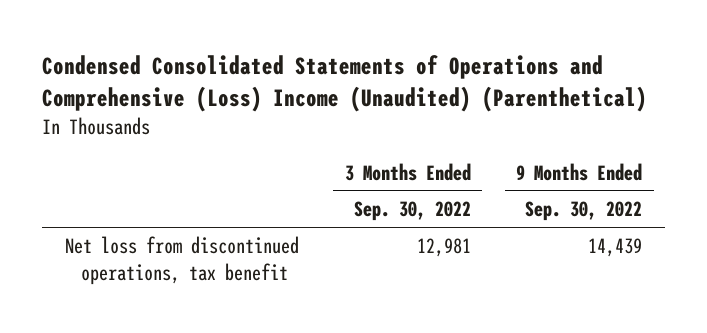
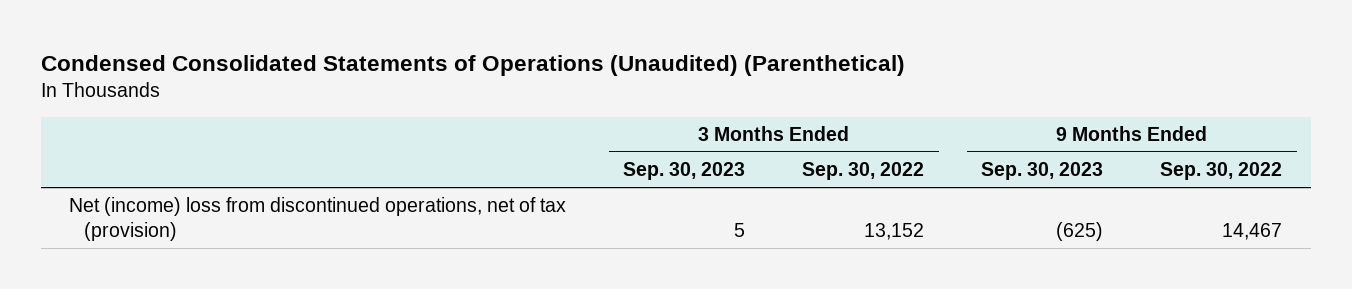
[41,54,647,112] Condensed Consolidated Statements of Operations and Comprehensive (Loss) Income (Unaudited) (Parenthetical) -> [40,54,905,76] Condensed Consolidated Statements of Operations (Unaudited) (Parenthetical)
none -> [623,162,746,181] Sep. 30, 2023
none -> [981,162,1104,181] Sep. 30, 2023
[64,236,299,285] Net loss from discontinued operations, tax benefit -> [69,197,567,242] Net (income) loss from discontinued operations, net of tax (provision)
[416,238,471,258] 12,981 -> [864,223,925,241] 13,152
[588,238,643,258] 14,439 -> [1222,223,1283,241] 14,467

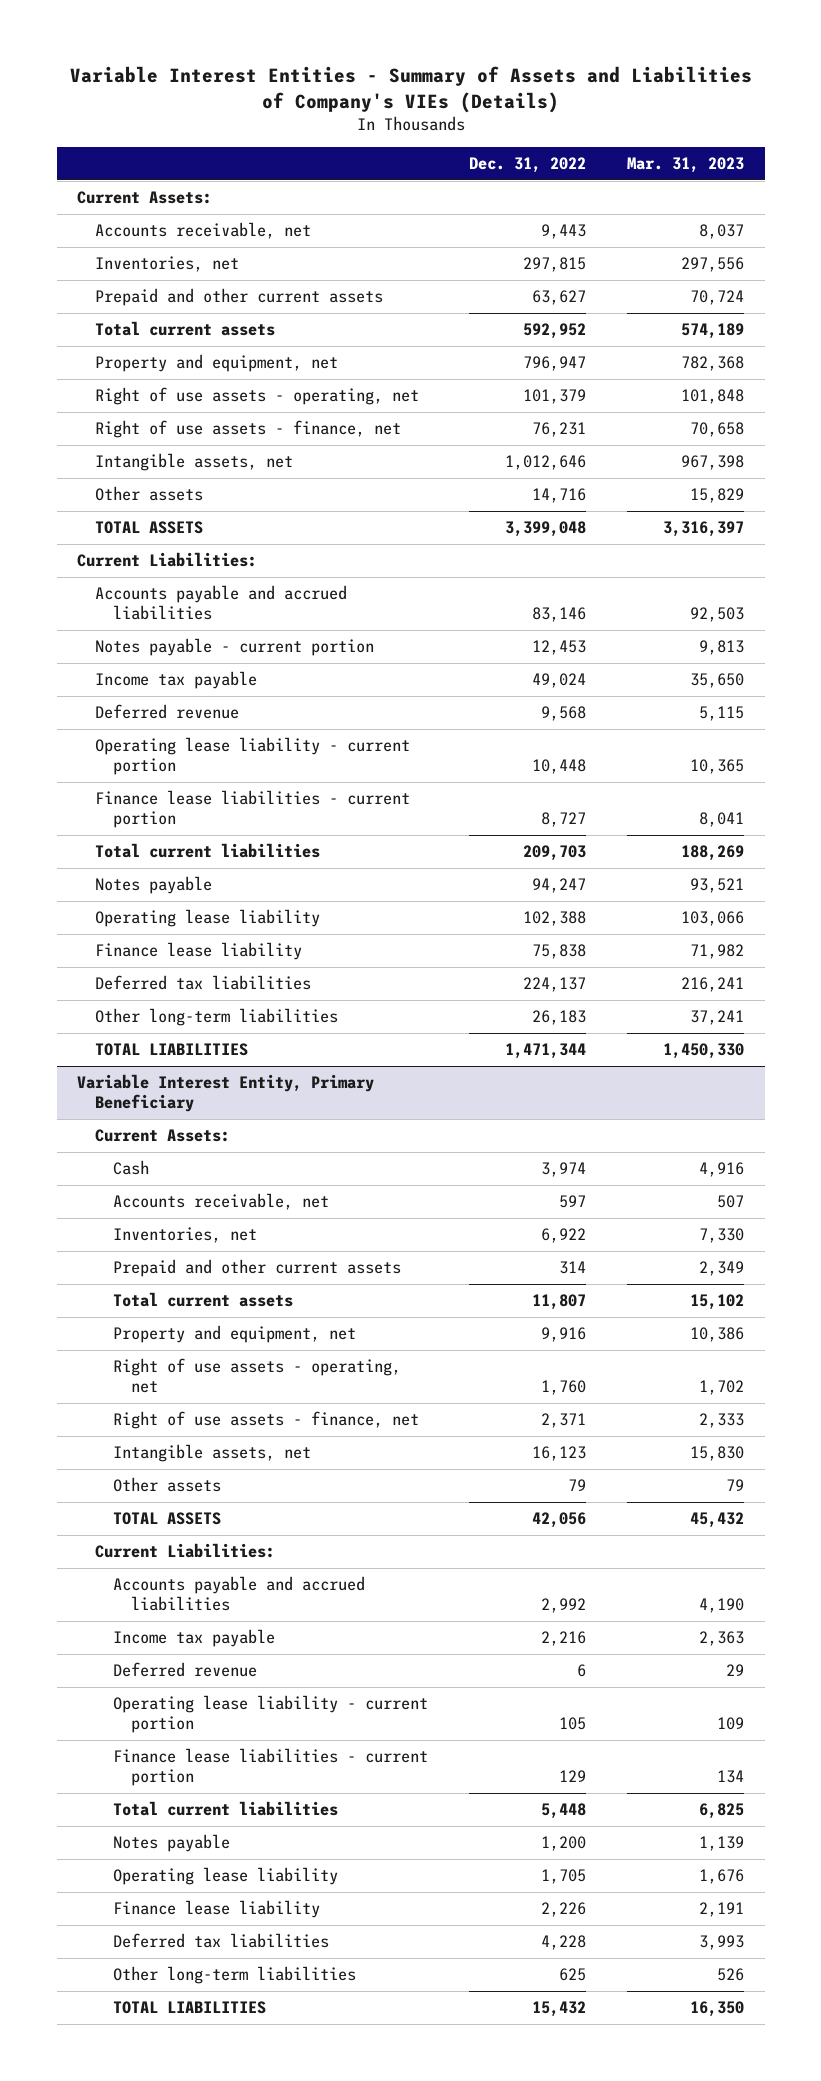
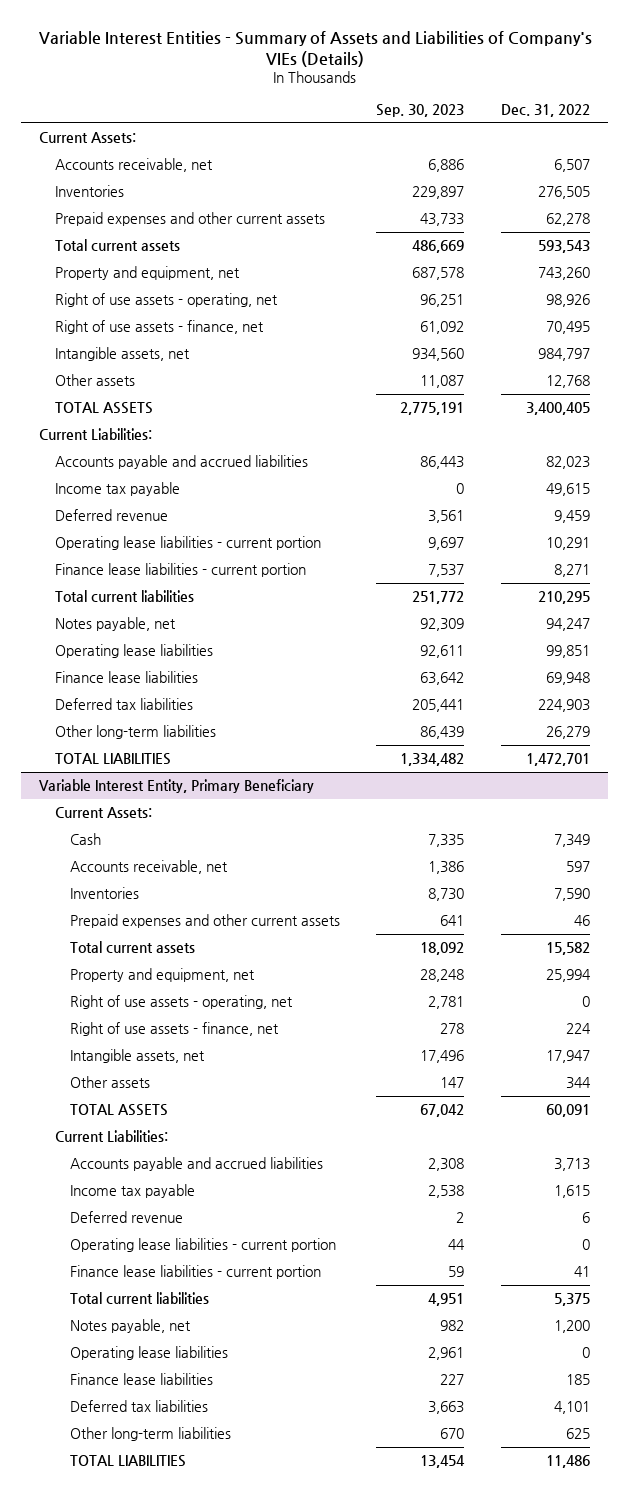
[627,156,745,173] Mar. 31, 2023 -> none
none -> [376,103,465,117] Sep. 30, 2023
[541,224,587,240] 9,443 -> [553,159,590,173] 6,507
[95,256,240,273] Inventories, net -> [54,185,124,198] Inventories
[523,257,587,273] 297,815 -> [537,186,590,200] 276,505
[95,288,384,307] Prepaid and other current assets -> [54,212,325,227] Prepaid expenses and other current assets
[532,290,587,306] 63,627 -> [545,213,590,227] 62,278
[523,323,587,340] 592,952 -> [537,240,590,254] 593,543
[523,356,587,372] 796,947 -> [537,267,590,281] 743,260
[523,389,587,405] 101,379 -> [545,294,590,308] 98,926
[532,422,587,438] 76,231 -> [545,321,590,335] 70,495
[505,455,587,471] 1,012,646 -> [537,348,590,362] 984,797
[532,488,587,504] 14,716 -> [545,375,590,389] 12,768
[505,521,587,538] 3,399,048 -> [525,402,590,416] 3,400,405
[95,638,375,657] Notes payable - current portion -> none
[532,607,587,623] 83,146 -> [545,456,590,470] 82,023
[532,673,587,689] 49,024 -> [545,483,590,497] 49,615
[541,706,587,722] 9,568 -> [553,510,590,524] 9,459
[95,737,411,776] Operating lease liability - current portion -> [54,536,321,551] Operating lease liabilities - current portion
[532,759,587,775] 10,448 -> [545,537,590,551] 10,291
[541,812,587,828] 8,727 -> [553,564,590,578] 8,271
[523,845,587,862] 209,703 -> [537,591,590,605] 210,295
[95,876,213,895] Notes payable -> [54,617,176,632] Notes payable, net
[95,909,321,928] Operating lease liability -> [54,644,213,659] Operating lease liabilities
[523,911,587,927] 102,388 -> [545,645,590,659] 99,851
[95,942,303,961] Finance lease liability -> [54,671,198,684] Finance lease liabilities
[532,944,587,960] 75,838 -> [545,672,590,686] 69,948
[523,977,587,993] 224,137 -> [537,699,590,713] 224,903
[532,1010,587,1026] 26,183 -> [545,726,590,740] 26,279
[505,1043,587,1060] 1,471,344 -> [525,753,590,767] 1,472,701
[541,1162,587,1178] 3,974 -> [553,834,590,848] 7,349
[113,1227,258,1244] Inventories, net -> [70,887,140,900] Inventories
[541,1228,587,1244] 6,922 -> [553,888,590,902] 7,590
[113,1259,402,1278] Prepaid and other current assets -> [70,914,341,929] Prepaid expenses and other current assets
[559,1261,587,1275] 314 -> [573,915,590,927] 46
[532,1294,587,1311] 11,807 -> [545,942,590,956] 15,582
[541,1327,587,1343] 9,916 -> [545,969,591,983] 25,994
[541,1380,587,1396] 1,760 -> [581,996,590,1008] 0
[541,1413,587,1429] 2,371 -> [565,1023,591,1035] 224
[532,1446,587,1462] 16,123 -> [545,1050,590,1064] 17,947
[568,1479,587,1492] 79 -> [565,1077,591,1090] 344
[532,1512,587,1529] 42,056 -> [545,1104,590,1118] 60,091
[541,1598,587,1614] 2,992 -> [553,1158,590,1172] 3,713
[541,1631,587,1647] 2,216 -> [553,1185,590,1199] 1,615
[113,1695,429,1734] Operating lease liability - current portion -> [70,1238,337,1253] Operating lease liabilities - current portion
[559,1717,587,1731] 105 -> [581,1239,590,1251] 0
[559,1770,587,1783] 129 -> [573,1266,590,1278] 41
[541,1803,587,1820] 5,448 -> [553,1293,590,1307] 5,375
[113,1834,231,1853] Notes payable -> [70,1319,192,1334] Notes payable, net
[113,1867,339,1886] Operating lease liability -> [70,1346,229,1361] Operating lease liabilities
[541,1869,587,1885] 1,705 -> [581,1347,590,1359] 0
[113,1900,321,1919] Finance lease liability -> [70,1373,214,1386] Finance lease liabilities
[541,1902,587,1918] 2,226 -> [565,1374,590,1386] 185
[541,1935,587,1951] 4,228 -> [553,1401,590,1415] 4,101
[532,2001,587,2018] 15,432 -> [545,1455,590,1469] 11,486

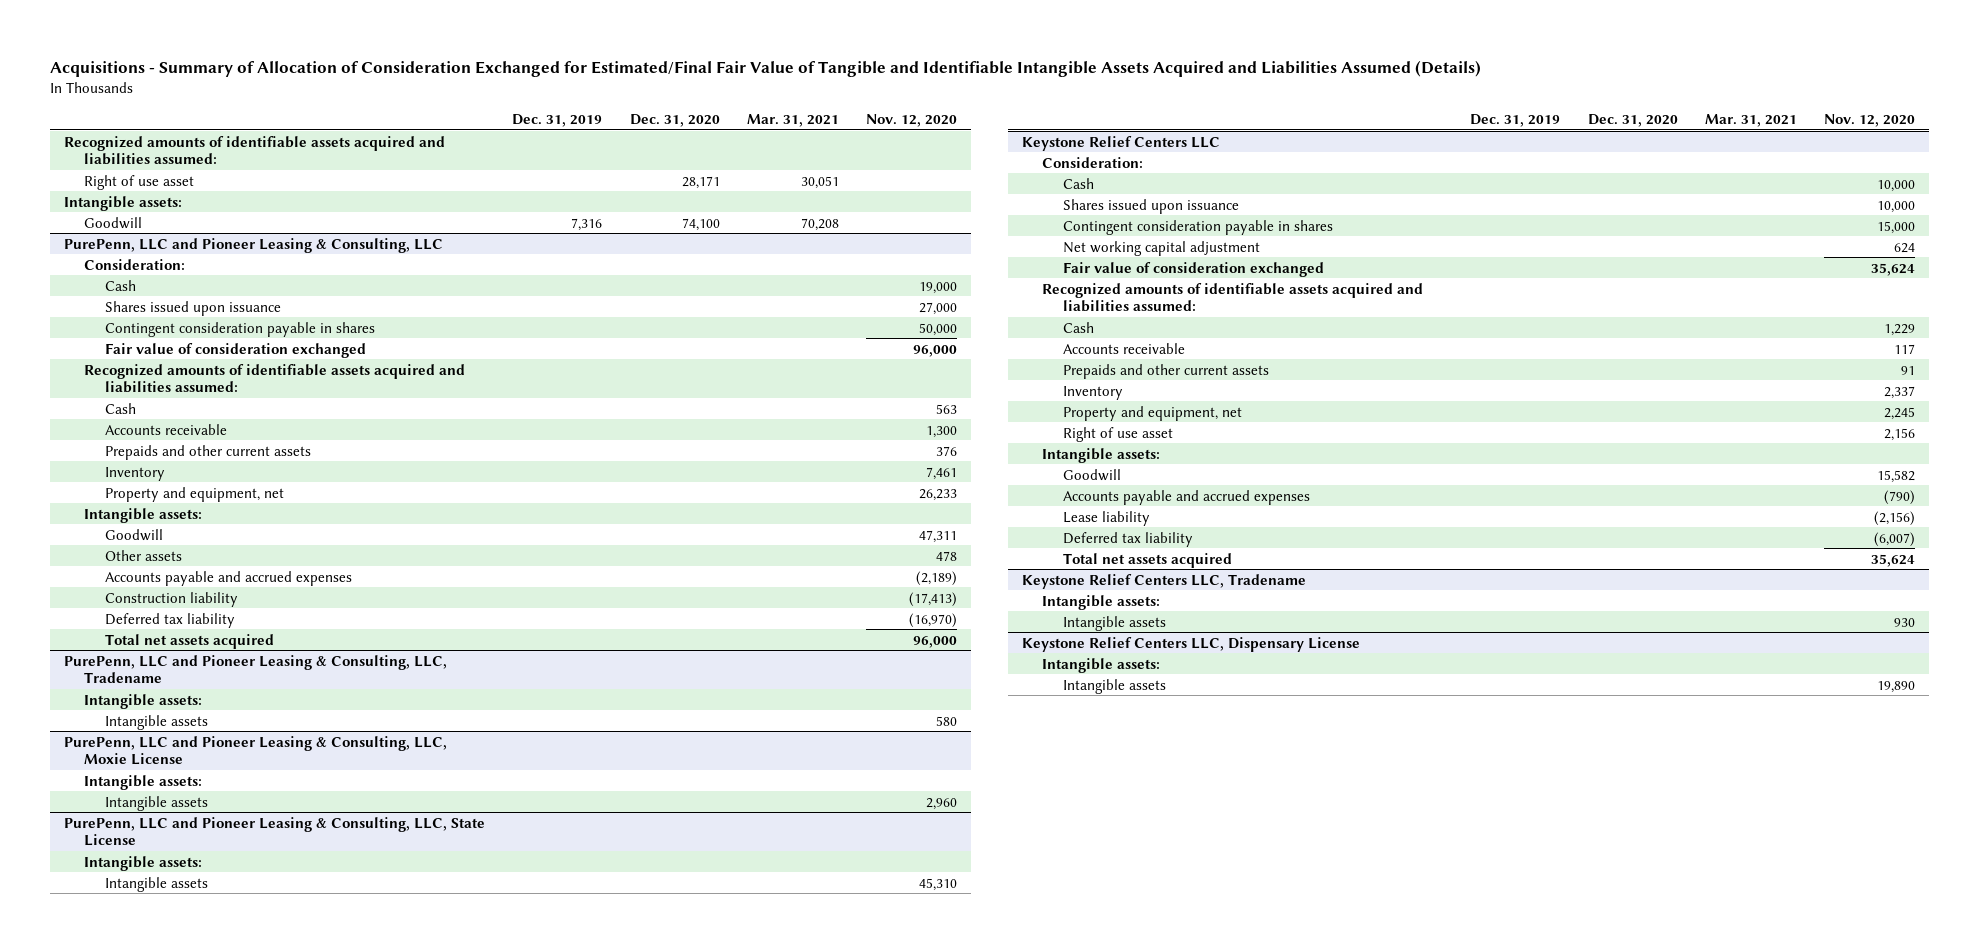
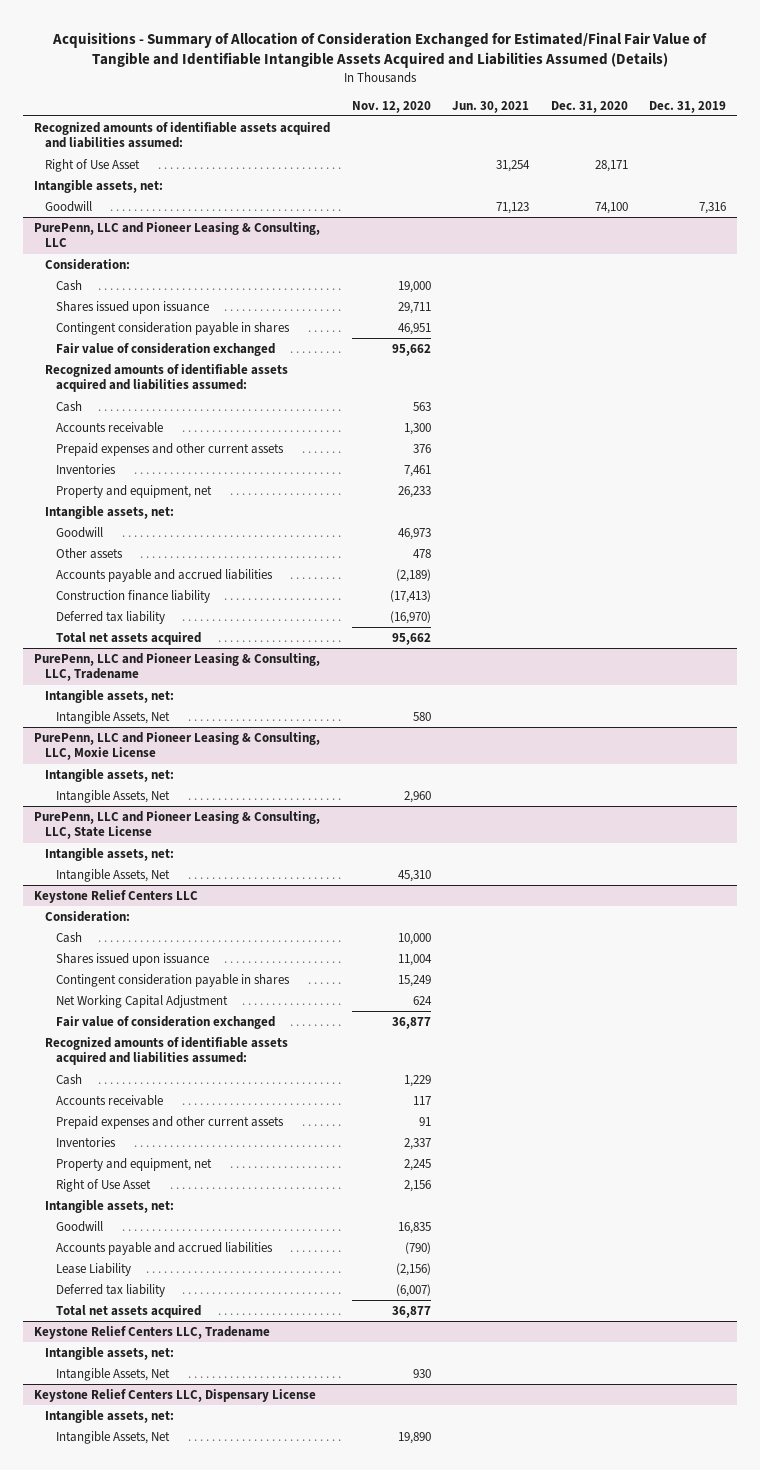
[746,113,839,127] Mar. 31, 2021 -> none
none -> [452,100,530,113] Jun. 30, 2021
[84,174,195,190] Right of use asset -> [44,158,140,172] Right of Use Asset
[63,195,182,211] Intangible assets: -> [34,179,164,193] Intangible assets, net:
[919,301,958,315] 27,000 -> [397,301,431,314] 29,711
[919,322,958,336] 50,000 -> [397,322,431,335] 46,951
[913,344,958,357] 96,000 -> [391,343,431,356] 95,662
[104,444,311,460] Prepaids and other current assets -> [55,442,284,456] Prepaid expenses and other current assets
[104,466,165,481] Inventory -> [55,463,116,474] Inventories
[84,507,203,523] Intangible assets: -> [44,505,174,519] Intangible assets, net:
[919,529,958,543] 47,311 -> [397,527,431,540] 46,973
[104,570,352,586] Accounts payable and accrued expenses -> [55,568,273,582] Accounts payable and accrued liabilities
[104,591,238,607] Construction liability -> [55,589,210,603] Construction finance liability
[913,635,958,648] 96,000 -> [391,632,431,645] 95,662
[84,693,203,709] Intangible assets: -> [44,689,174,703] Intangible assets, net:
[104,714,208,730] Intangible assets -> [55,710,170,724] Intangible Assets, Net
[84,774,203,790] Intangible assets: -> [44,768,174,782] Intangible assets, net:
[104,795,208,811] Intangible assets -> [55,789,170,803] Intangible Assets, Net
[84,855,203,871] Intangible assets: -> [44,847,174,861] Intangible assets, net:
[104,876,208,892] Intangible assets -> [55,868,170,882] Intangible Assets, Net
[1877,200,1916,213] 10,000 -> [397,953,432,966] 11,004
[1877,220,1916,234] 15,000 -> [397,974,431,987] 15,249
[1062,240,1260,256] Net working capital adjustment -> [55,994,228,1008] Net Working Capital Adjustment
[1871,262,1916,276] 35,624 -> [391,1016,431,1029] 36,877
[1062,363,1269,379] Prepaids and other current assets -> [55,1115,284,1129] Prepaid expenses and other current assets
[1062,385,1123,400] Inventory -> [55,1136,116,1147] Inventories
[1062,426,1173,442] Right of use asset -> [55,1178,151,1192] Right of Use Asset
[1042,447,1161,463] Intangible assets: -> [44,1199,174,1213] Intangible assets, net:
[1877,469,1916,483] 15,582 -> [397,1221,431,1234] 16,835
[1062,489,1310,505] Accounts payable and accrued expenses -> [55,1241,273,1255] Accounts payable and accrued liabilities
[1062,510,1150,526] Lease liability -> [55,1262,131,1276] Lease Liability
[1871,553,1916,567] 35,624 -> [391,1305,431,1318] 36,877
[1042,594,1161,610] Intangible assets: -> [44,1346,174,1360] Intangible assets, net:
[1062,615,1166,631] Intangible assets -> [55,1367,170,1381] Intangible Assets, Net
[1042,657,1161,673] Intangible assets: -> [44,1409,174,1423] Intangible assets, net:
[1062,678,1166,694] Intangible assets -> [55,1430,170,1444] Intangible Assets, Net

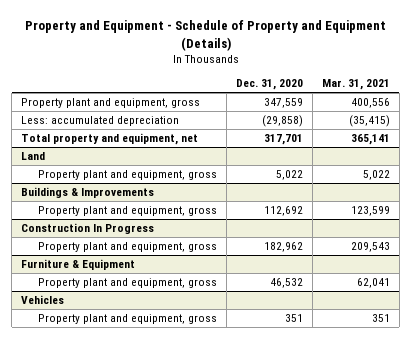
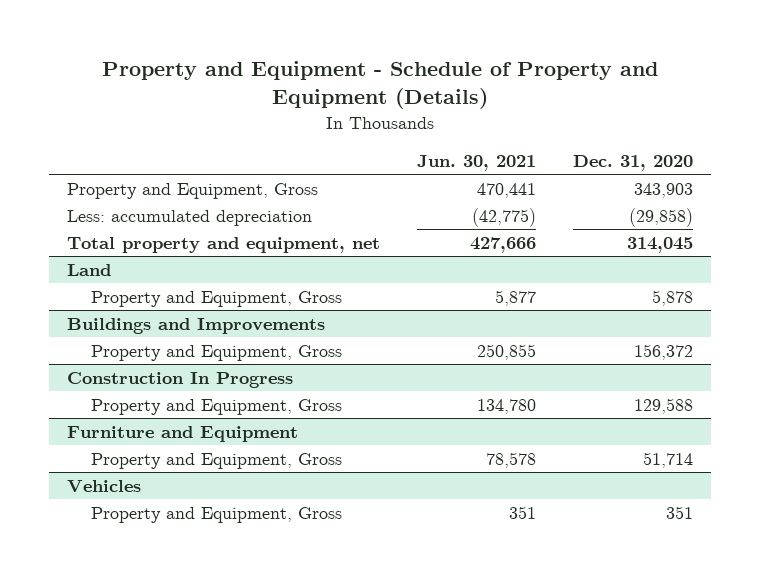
[321,79,390,91] Mar. 31, 2021 -> none
none -> [416,154,536,171] Jun. 30, 2021
[21,97,201,108] Property plant and equipment, gross -> [66,182,318,199] Property and Equipment, Gross
[264,97,304,108] 347,559 -> [633,182,693,198] 343,903
[264,133,304,145] 317,701 -> [626,236,693,253] 314,045
[38,169,218,180] Property plant and equipment, gross -> [90,290,342,307] Property and Equipment, Gross
[276,169,304,180] 5,022 -> [651,289,693,306] 5,878
[21,186,155,198] Buildings & Improvements -> [66,317,325,334] Buildings and Improvements
[38,205,218,216] Property plant and equipment, gross -> [90,344,342,361] Property and Equipment, Gross
[264,205,304,216] 112,692 -> [633,343,693,360] 156,372
[38,241,218,252] Property plant and equipment, gross -> [90,398,342,415] Property and Equipment, Gross
[264,241,304,252] 182,962 -> [633,397,693,414] 129,588
[21,258,136,270] Furniture & Equipment -> [66,425,298,442] Furniture and Equipment
[38,277,218,288] Property plant and equipment, gross -> [90,452,342,469] Property and Equipment, Gross
[270,277,304,288] 46,532 -> [642,451,693,468] 51,714
[38,313,218,324] Property plant and equipment, gross -> [90,506,342,523] Property and Equipment, Gross

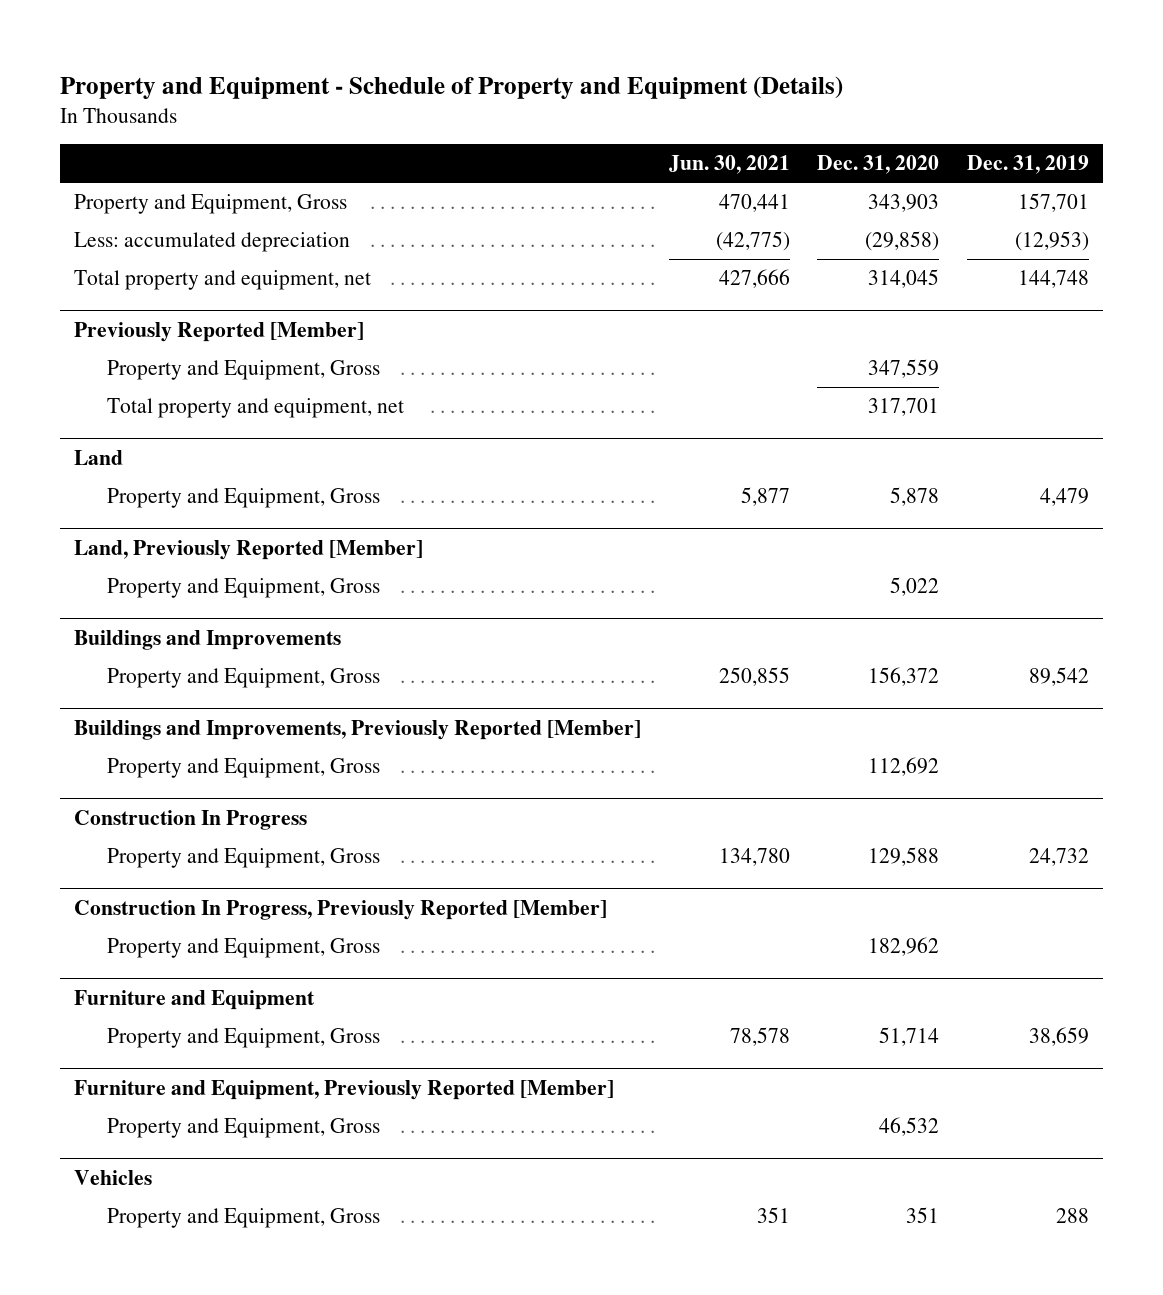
none -> [966,155,1089,175] Dec. 31, 2019
none -> [74,321,365,342] Previously Reported [Member]
none -> [107,359,381,380] Property and Equipment, Gross
none -> [107,397,405,418] Total property and equipment, net
none -> [74,539,424,560] Land, Previously Reported [Member]
none -> [107,577,381,598] Property and Equipment, Gross
none -> [74,719,642,740] Buildings and Improvements, Previously Reported [Member]
none -> [107,757,381,778] Property and Equipment, Gross
none -> [74,899,608,920] Construction In Progress, Previously Reported [Member]
none -> [107,937,381,958] Property and Equipment, Gross
none -> [74,1079,615,1100] Furniture and Equipment, Previously Reported [Member]
none -> [107,1117,381,1138] Property and Equipment, Gross

